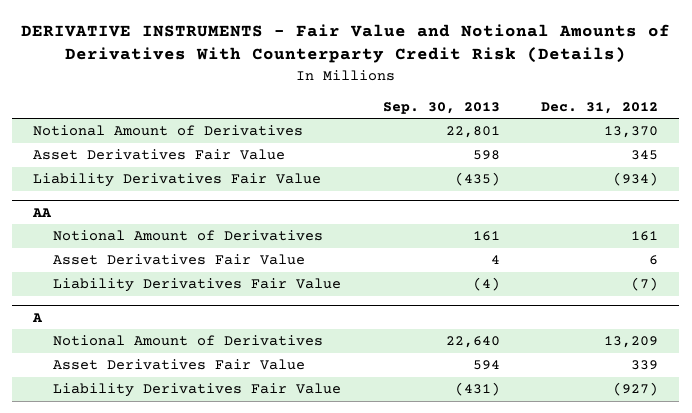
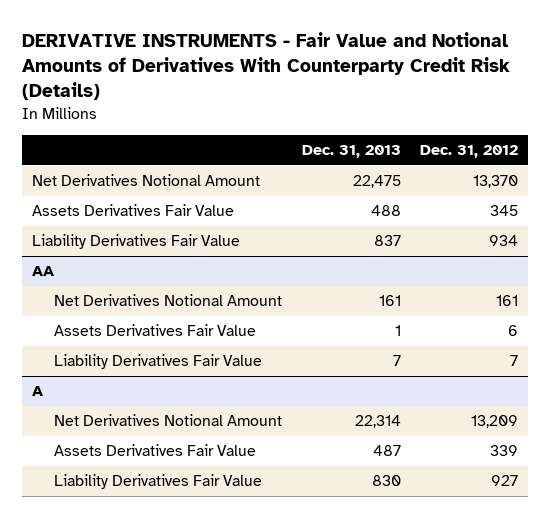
[382,101,500,114] Sep. 30, 2013 -> none
none -> [301,145,401,159] Dec. 31, 2013
[33,125,304,137] Notional Amount of Derivatives -> [31,174,260,187] Net Derivatives Notional Amount
[33,149,286,161] Asset Derivatives Fair Value -> [31,204,234,217] Assets Derivatives Fair Value
[613,172,659,187] (934) -> [489,235,519,247] 934
[53,230,324,242] Notional Amount of Derivatives -> [53,294,282,307] Net Derivatives Notional Amount
[53,254,306,266] Asset Derivatives Fair Value -> [53,324,256,337] Assets Derivatives Fair Value
[631,277,659,292] (7) -> [510,355,519,367] 7
[53,335,324,347] Notional Amount of Derivatives -> [53,414,282,427] Net Derivatives Notional Amount
[53,359,306,371] Asset Derivatives Fair Value -> [53,444,256,457] Assets Derivatives Fair Value
[613,382,659,397] (927) -> [491,475,519,487] 927

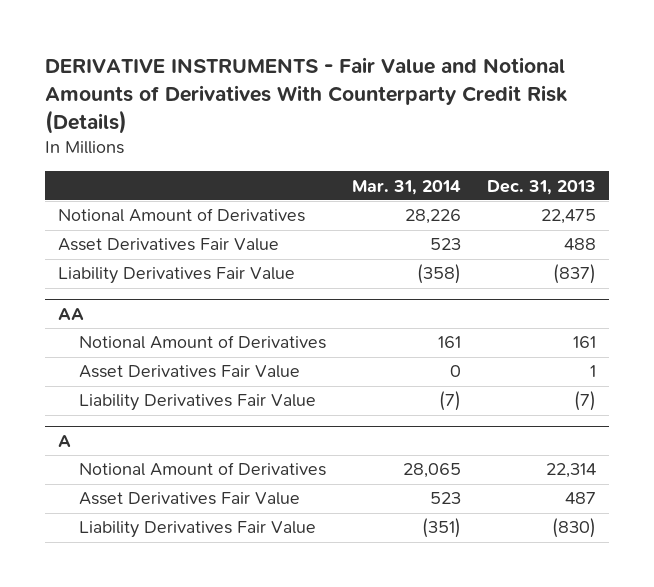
[420,145,519,159] Dec. 31, 2012 -> none
none -> [351,179,461,195] Mar. 31, 2014
[31,174,260,187] Net Derivatives Notional Amount -> [57,208,305,223] Notional Amount of Derivatives
[31,204,234,217] Assets Derivatives Fair Value -> [57,238,279,252] Asset Derivatives Fair Value
[373,235,401,247] 837 -> [552,264,596,285] (837)
[53,294,282,307] Net Derivatives Notional Amount -> [78,335,326,350] Notional Amount of Derivatives
[53,324,256,337] Assets Derivatives Fair Value -> [78,365,300,379] Asset Derivatives Fair Value
[392,355,401,367] 7 -> [573,391,596,412] (7)
[53,414,282,427] Net Derivatives Notional Amount -> [78,462,326,477] Notional Amount of Derivatives
[53,444,256,457] Assets Derivatives Fair Value -> [78,492,300,506] Asset Derivatives Fair Value
[371,475,401,487] 830 -> [551,518,596,539] (830)

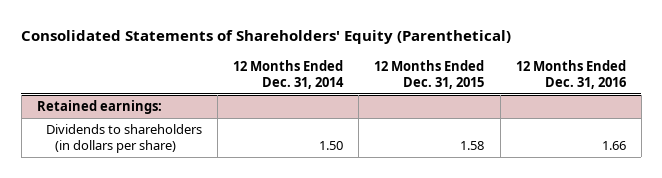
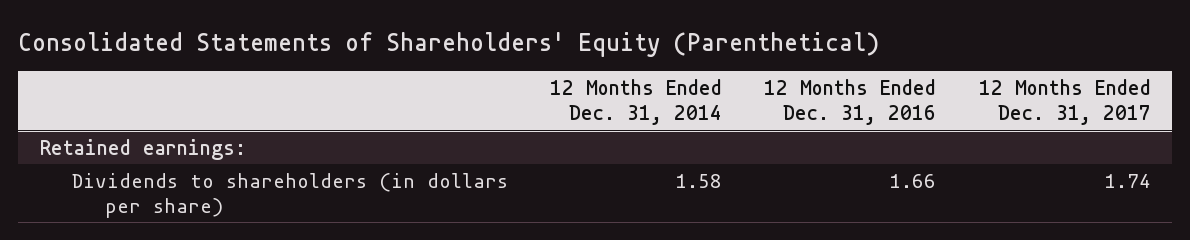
[374,59,485,89] 12 Months Ended Dec. 31, 2015 -> none
none -> [978,78,1151,126] 12 Months Ended Dec. 31, 2017
[319,141,344,151] 1.50 -> [675,173,723,188] 1.58

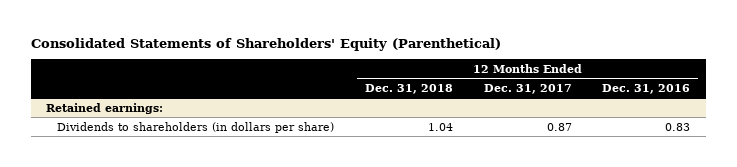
[550,78,723,126] 12 Months Ended Dec. 31, 2014 -> none
none -> [364,83,453,94] Dec. 31, 2018
[889,173,937,188] 1.66 -> [665,122,691,131] 0.83
[1103,173,1151,188] 1.74 -> [546,122,572,131] 0.87

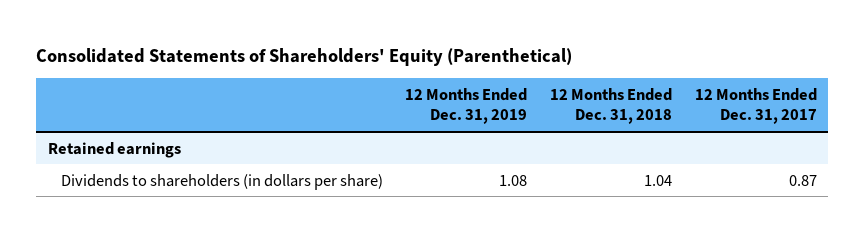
[602,83,691,94] Dec. 31, 2016 -> none
none -> [405,87,528,125] 12 Months Ended Dec. 31, 2019
[46,102,164,114] Retained earnings: -> [47,141,181,158] Retained earnings

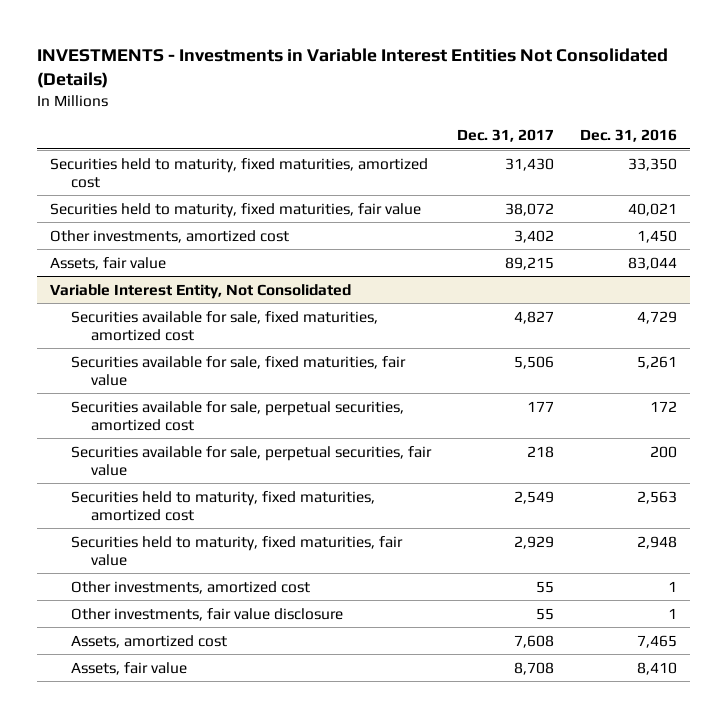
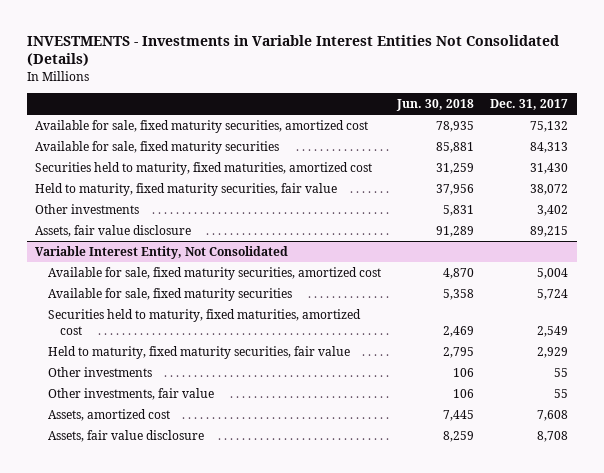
[579,129,677,143] Dec. 31, 2016 -> none
none -> [396,98,475,111] Jun. 30, 2018
none -> [35,120,369,134] Available for sale, fixed maturity securities, amortized cost
none -> [35,141,280,155] Available for sale, fixed maturity securities
[50,202,422,218] Securities held to maturity, fixed maturities, fair value -> [35,183,338,197] Held to maturity, fixed maturity securities, fair value
[50,229,290,243] Other investments, amortized cost -> [35,204,140,215] Other investments
[50,256,167,270] Assets, fair value -> [35,225,192,238] Assets, fair value disclosure
[70,400,404,431] Securities available for sale, perpetual securities, amortized cost -> none
[70,445,432,476] Securities available for sale, perpetual securities, fair value -> none
[70,310,378,341] Securities available for sale, fixed maturities, amortized cost -> [47,267,381,281] Available for sale, fixed maturity securities, amortized cost
[513,310,554,324] 4,827 -> [537,268,569,280] 5,004
[70,355,406,386] Securities available for sale, fixed maturities, fair value -> [47,288,292,302] Available for sale, fixed maturity securities
[513,355,554,369] 5,506 -> [537,289,569,301] 5,724
[70,535,403,566] Securities held to maturity, fixed maturities, fair value -> [47,346,350,360] Held to maturity, fixed maturity securities, fair value
[70,580,310,594] Other investments, amortized cost -> [47,367,152,378] Other investments
[70,607,343,621] Other investments, fair value disclosure -> [47,388,214,401] Other investments, fair value
[70,661,187,675] Assets, fair value -> [47,430,204,443] Assets, fair value disclosure

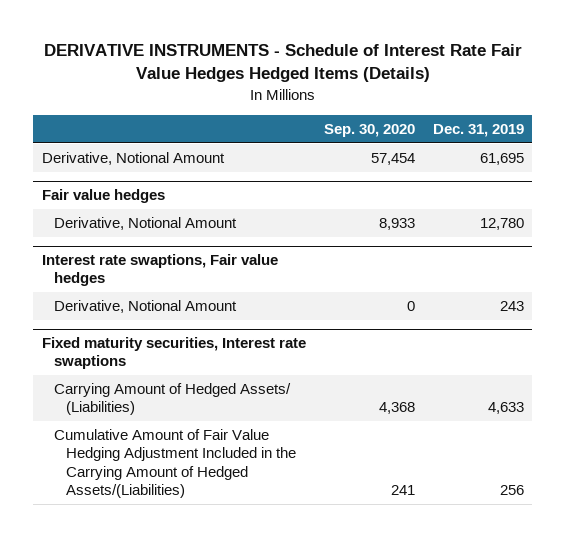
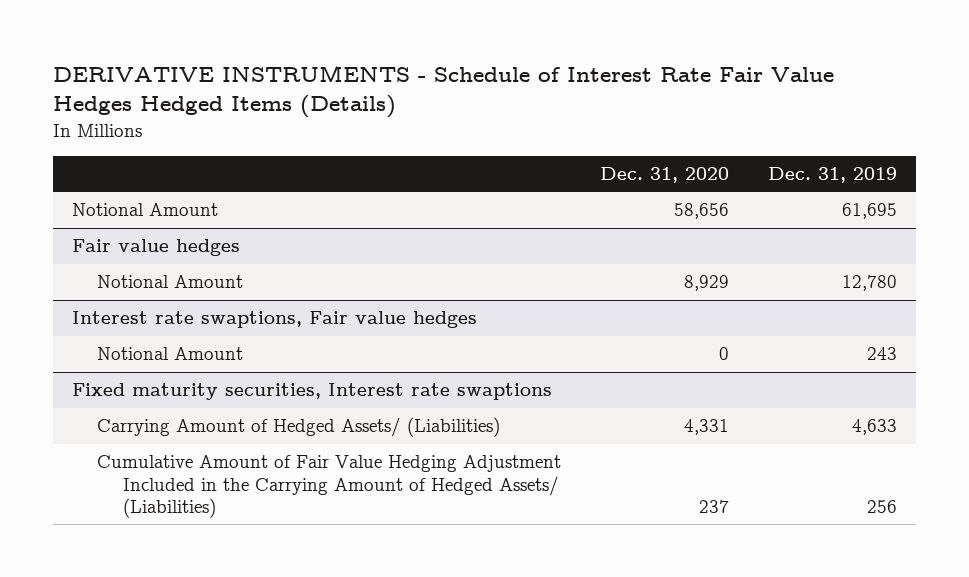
[323,123,415,137] Sep. 30, 2020 -> none
none -> [600,166,730,183] Dec. 31, 2020
[41,152,225,166] Derivative, Notional Amount -> [71,203,218,217] Notional Amount
[53,217,237,231] Derivative, Notional Amount -> [97,275,244,289] Notional Amount
[53,300,237,314] Derivative, Notional Amount -> [97,347,244,361] Notional Amount
[53,429,296,498] Cumulative Amount of Fair Value Hedging Adjustment Included in the Carrying Amount of Hedged Assets/(Liabilities) -> [97,455,562,518] Cumulative Amount of Fair Value Hedging Adjustment Included in the Carrying Amount of Hedged Assets/ (Liabilities)

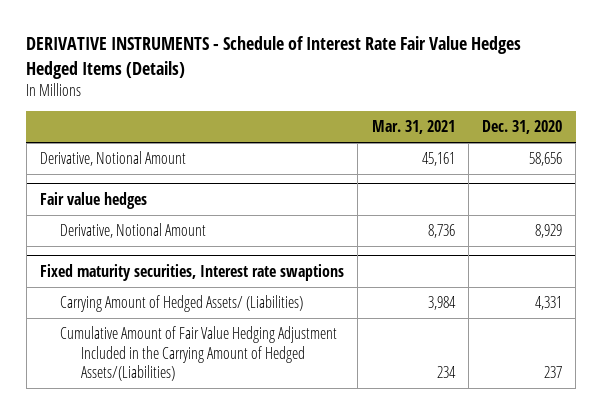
[767,166,897,183] Dec. 31, 2019 -> none
none -> [371,120,455,135] Mar. 31, 2021
[71,203,218,217] Notional Amount -> [40,151,187,167] Derivative, Notional Amount
[71,311,477,329] Interest rate swaptions, Fair value hedges -> none
[97,347,244,361] Notional Amount -> none
[97,275,244,289] Notional Amount -> [60,223,207,239] Derivative, Notional Amount
[97,455,562,518] Cumulative Amount of Fair Value Hedging Adjustment Included in the Carrying Amount of Hedged Assets/ (Liabilities) -> [60,326,338,382] Cumulative Amount of Fair Value Hedging Adjustment Included in the Carrying Amount of Hedged Assets/(Liabilities)

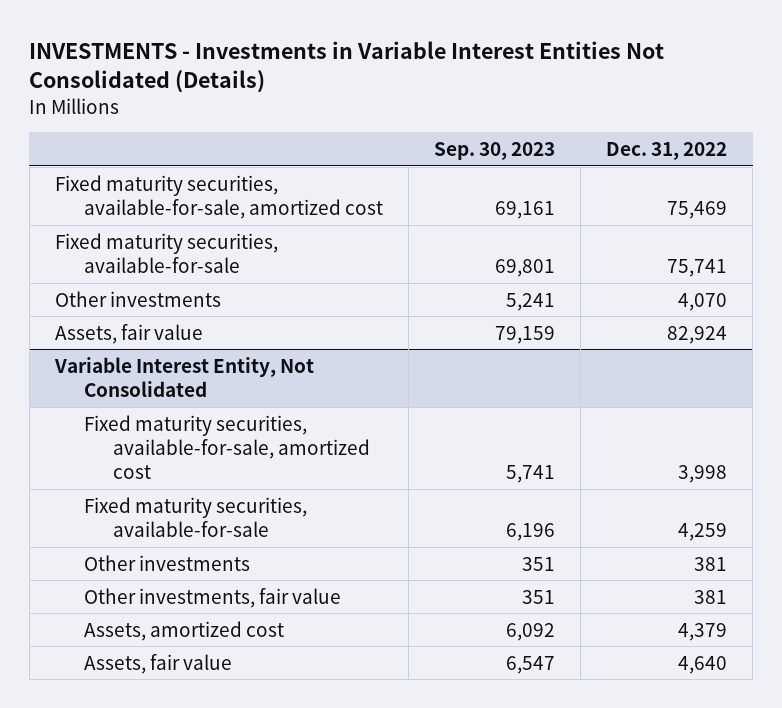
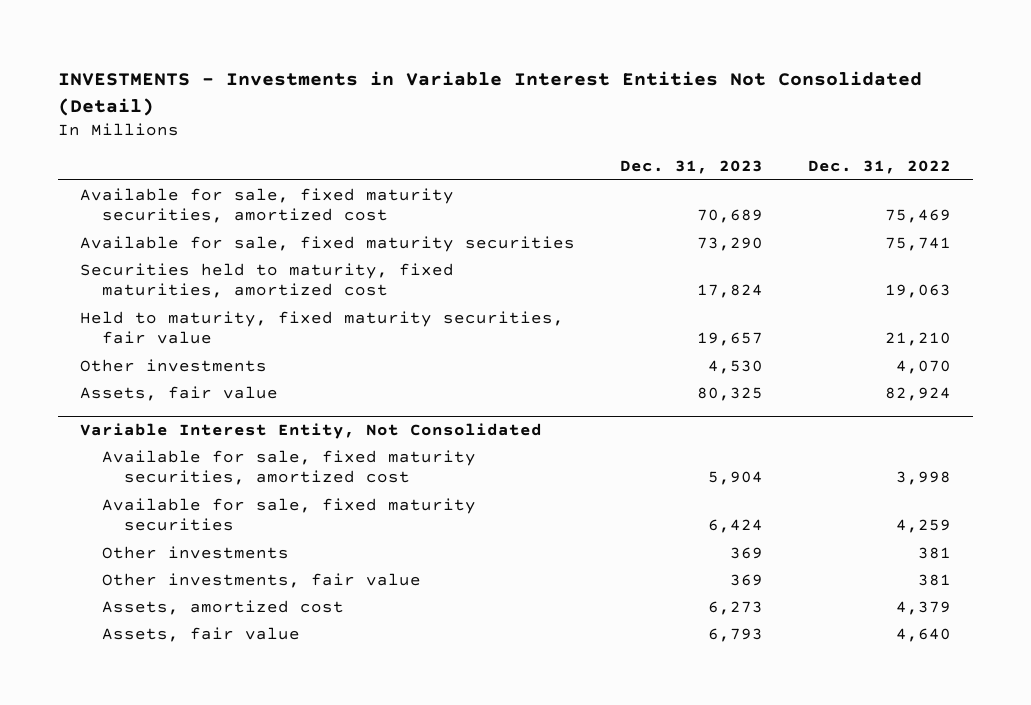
[29,40,665,94] INVESTMENTS - Investments in Variable Interest Entities Not Consolidated (Details) -> [58,70,923,116] INVESTMENTS - Investments in Variable Interest Entities Not Consolidated (Detail)
[434,141,556,160] Sep. 30, 2023 -> none
none -> [620,160,764,175] Dec. 31, 2023
[54,174,384,219] Fixed maturity securities, available-for-sale, amortized cost -> [80,187,455,224] Available for sale, fixed maturity securities, amortized cost
[54,232,278,273] Fixed maturity securities, available-for-sale -> [80,235,576,252] Available for sale, fixed maturity securities
none -> [80,262,455,299] Securities held to maturity, fixed maturities, amortized cost
none -> [80,310,565,345] Held to maturity, fixed maturity securities, fair value
[84,414,371,480] Fixed maturity securities, available-for-sale, amortized cost -> [102,449,477,486] Available for sale, fixed maturity securities, amortized cost
[84,496,308,537] Fixed maturity securities, available-for-sale -> [102,497,477,532] Available for sale, fixed maturity securities

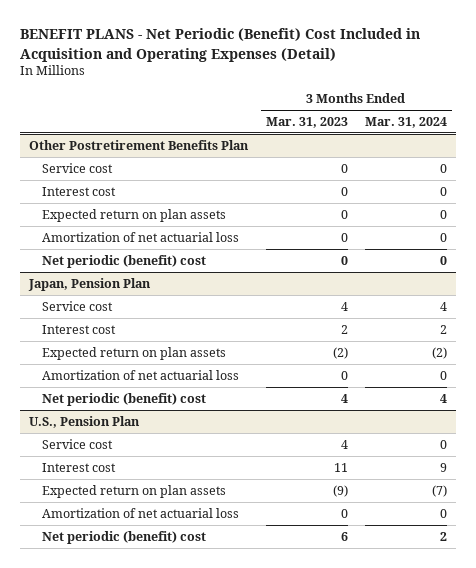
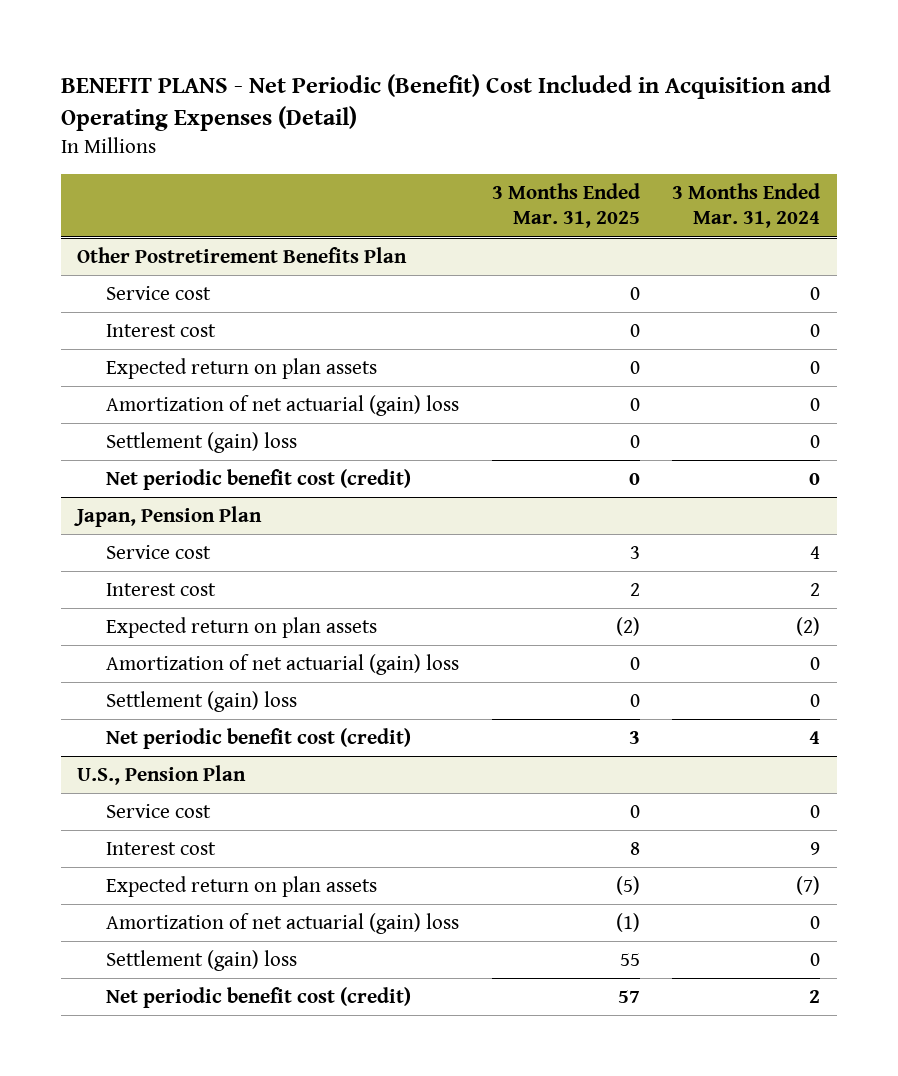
[265,116,348,128] Mar. 31, 2023 -> none
none -> [491,182,640,229] 3 Months Ended Mar. 31, 2025
[41,231,239,242] Amortization of net actuarial loss -> [106,395,460,417] Amortization of net actuarial (gain) loss
none -> [106,432,298,454] Settlement (gain) loss
[41,254,206,268] Net periodic (benefit) cost -> [106,469,412,491] Net periodic benefit cost (credit)
[41,369,239,380] Amortization of net actuarial loss -> [106,654,460,676] Amortization of net actuarial (gain) loss
none -> [106,691,298,713] Settlement (gain) loss
[41,392,206,406] Net periodic (benefit) cost -> [106,728,412,750] Net periodic benefit cost (credit)
[41,507,239,518] Amortization of net actuarial loss -> [106,913,460,935] Amortization of net actuarial (gain) loss
none -> [106,950,298,972] Settlement (gain) loss
[41,530,206,544] Net periodic (benefit) cost -> [106,987,412,1009] Net periodic benefit cost (credit)

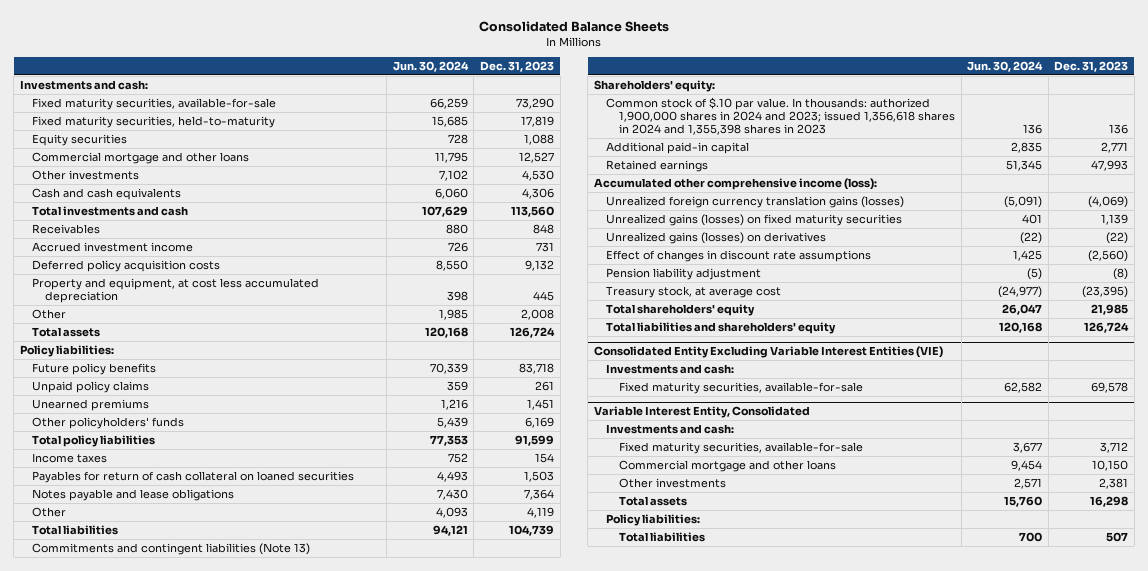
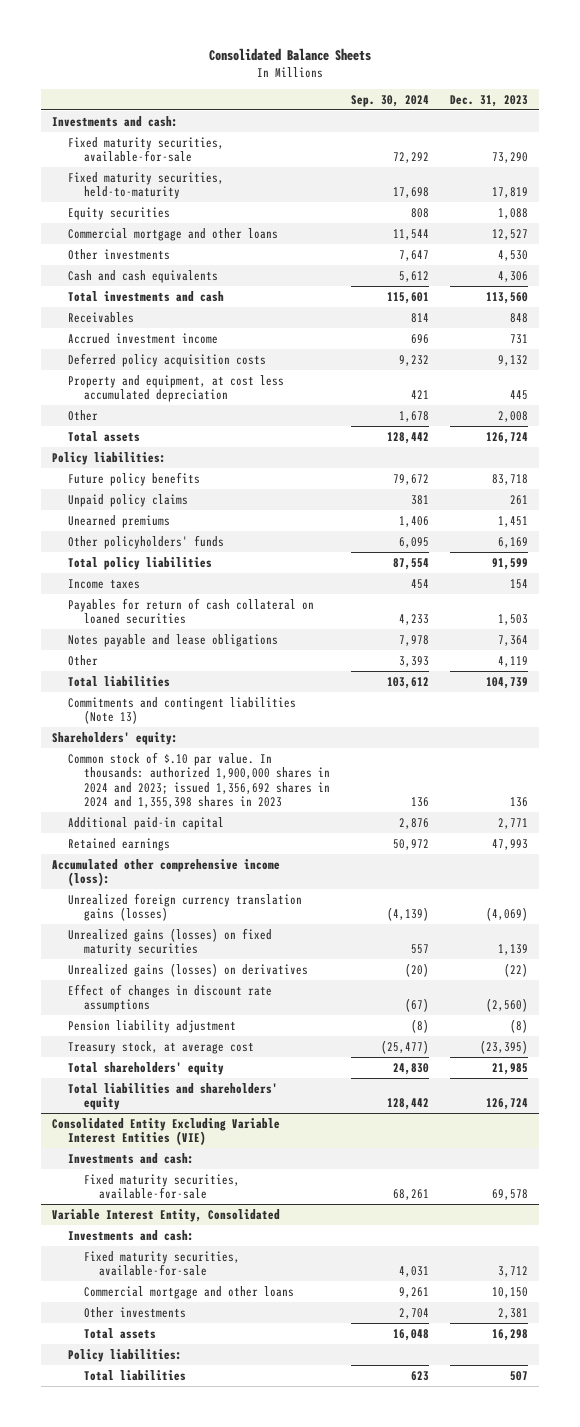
[392,60,469,72] Jun. 30, 2024 -> none
none -> [350,94,429,107] Sep. 30, 2024
[606,97,956,135] Common stock of $.10 par value. In thousands: authorized 1,900,000 shares in 2024 and 2023; issued 1,356,618 shares in 2024 and 1,355,398 shares in 2023 -> [67,751,330,809] Common stock of $.10 par value. In thousands: authorized 1,900,000 shares in 2024 and 2023; issued 1,356,692 shares in 2024 and 1,355,398 shares in 2023

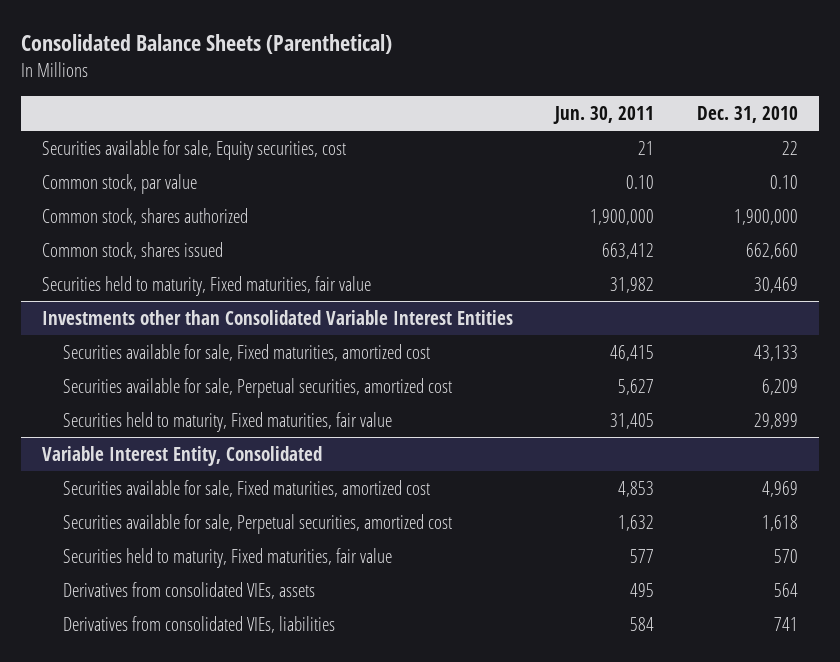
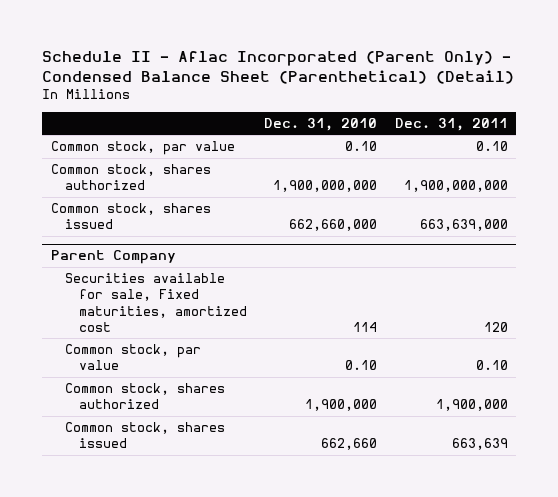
[21,34,393,55] Consolidated Balance Sheets (Parenthetical) -> [42,50,515,84] Schedule II - Aflac Incorporated (Parent Only) - Condensed Balance Sheet (Parenthetical) (Detail)
[553,106,655,125] Jun. 30, 2011 -> none
none -> [394,118,508,132] Dec. 31, 2011
[42,139,347,160] Securities available for sale, Equity securities, cost -> none
none -> [50,164,211,191] Common stock, shares authorized
none -> [50,203,211,230] Common stock, shares issued
none -> [50,250,176,265] Parent Company
none -> [64,273,247,332] Securities available for sale, Fixed maturities, amortized cost
none -> [64,344,201,371] Common stock, par value
[42,275,372,296] Securities held to maturity, Fixed maturities, fair value -> none
[42,309,514,325] Investments other than Consolidated Variable Interest Entities -> none
[63,343,431,361] Securities available for sale, Fixed maturities, amortized cost -> none
[63,377,453,398] Securities available for sale, Perpetual securities, amortized cost -> none
[63,411,393,432] Securities held to maturity, Fixed maturities, fair value -> none
[42,445,323,466] Variable Interest Entity, Consolidated -> none
[63,479,431,497] Securities available for sale, Fixed maturities, amortized cost -> none
[63,513,453,534] Securities available for sale, Perpetual securities, amortized cost -> none
[63,547,393,568] Securities held to maturity, Fixed maturities, fair value -> none
[63,581,316,599] Derivatives from consolidated VIEs, assets -> none
[63,615,336,633] Derivatives from consolidated VIEs, liabilities -> none

